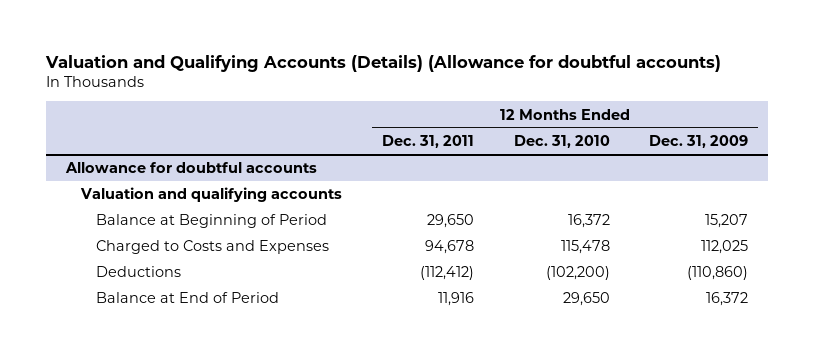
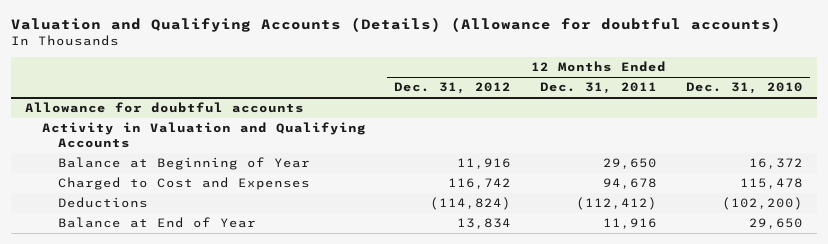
[649,135,749,149] Dec. 31, 2009 -> none
none -> [394,82,512,95] Dec. 31, 2012
[79,187,342,203] Valuation and qualifying accounts -> [41,122,366,148] Activity in Valuation and Qualifying Accounts
[95,214,327,229] Balance at Beginning of Period -> [57,157,310,171] Balance at Beginning of Year
[95,240,329,255] Charged to Costs and Expenses -> [57,177,310,191] Charged to Cost and Expenses
[95,292,279,304] Balance at End of Period -> [57,217,256,229] Balance at End of Year

